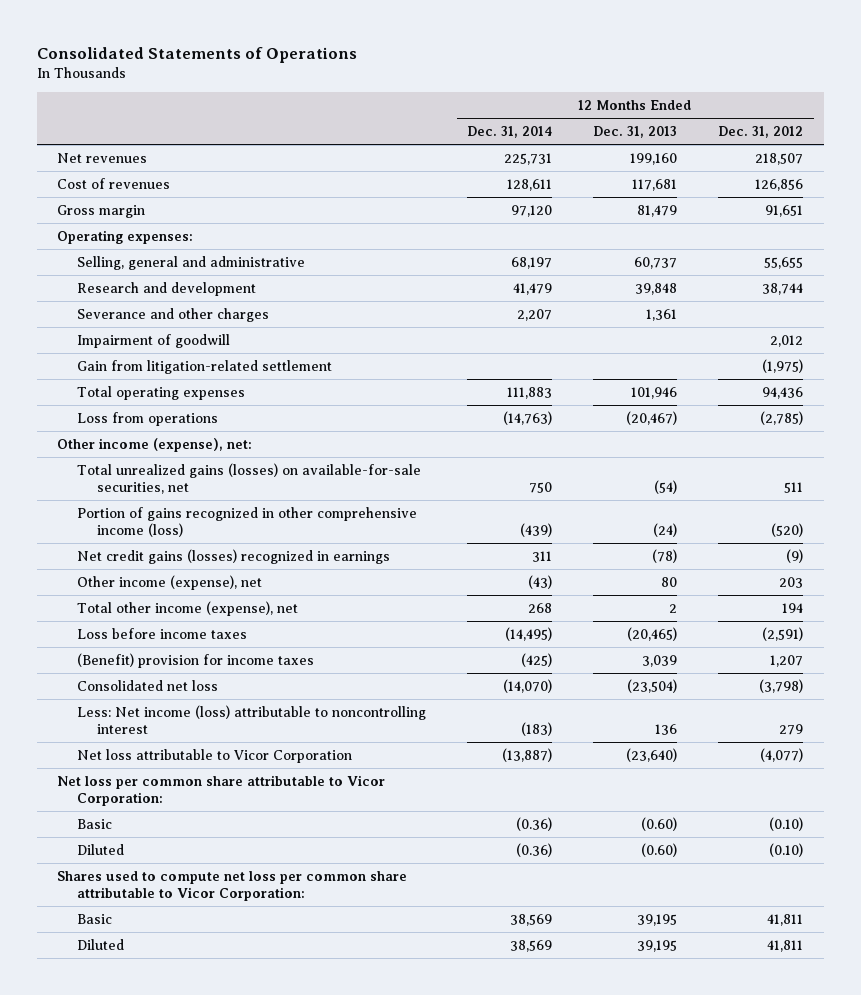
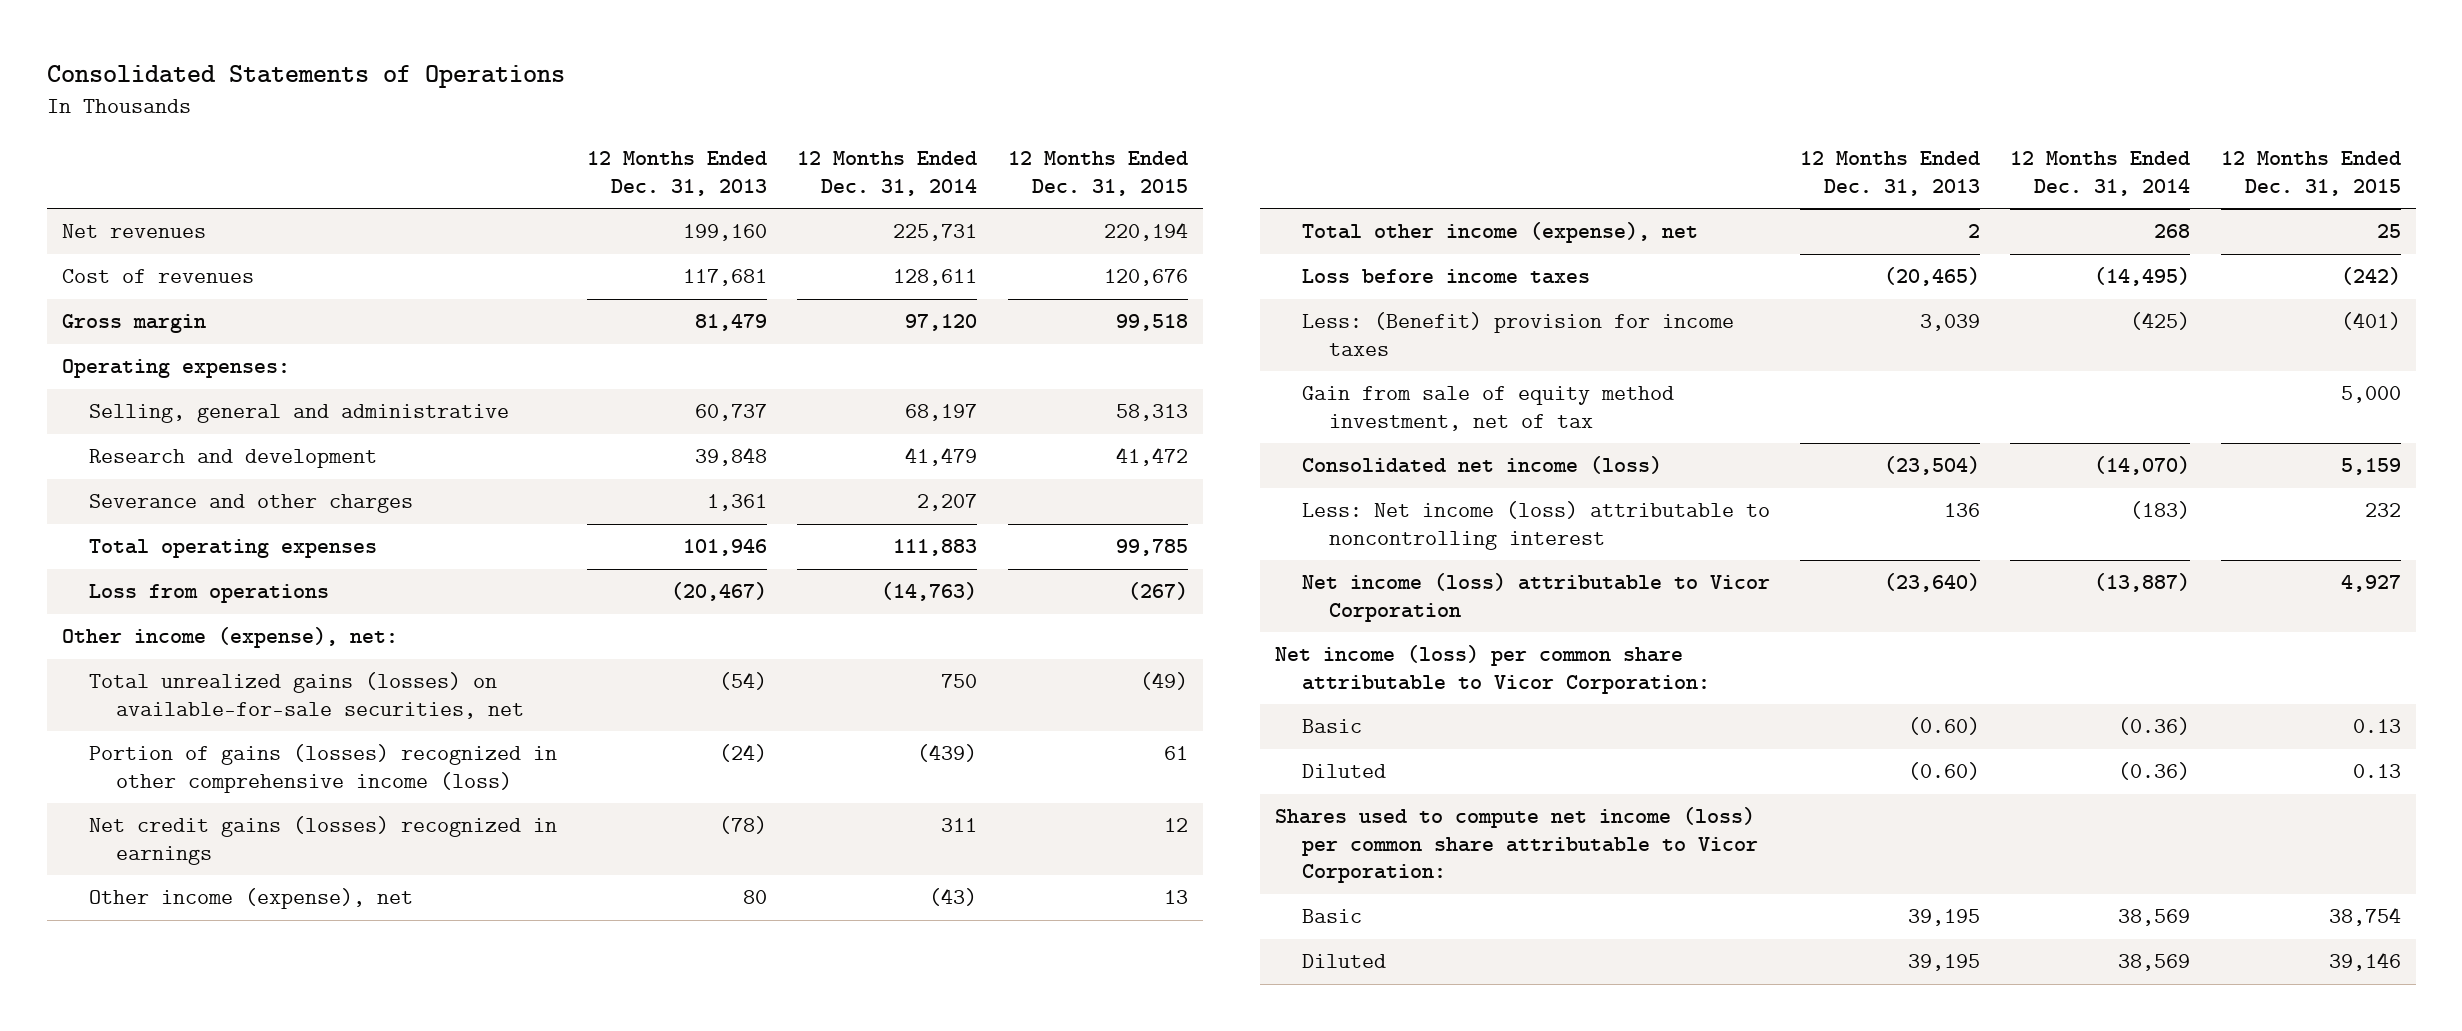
[718,126,804,139] Dec. 31, 2012 -> none
none -> [1007,151,1188,196] 12 Months Ended Dec. 31, 2015
[77,333,231,348] Impairment of goodwill -> none
[77,359,333,374] Gain from litigation-related settlement -> none
[77,506,418,537] Portion of gains recognized in other comprehensive income (loss) -> [88,744,557,793] Portion of gains (losses) recognized in other comprehensive income (loss)
[77,652,315,668] (Benefit) provision for income taxes -> [1301,312,1734,356] Less: (Benefit) provision for income taxes
none -> [1301,386,1674,431] Gain from sale of equity method investment, net of tax
[77,679,219,691] Consolidated net loss -> [1301,456,1662,475] Consolidated net income (loss)
[77,748,353,763] Net loss attributable to Vicor Corporation -> [1301,573,1770,622] Net income (loss) attributable to Vicor Corporation
[57,774,386,806] Net loss per common share attributable to Vicor Corporation: -> [1274,645,1710,694] Net income (loss) per common share attributable to Vicor Corporation:
[57,870,408,901] Shares used to compute net loss per common share attributable to Vicor Corporation: -> [1274,807,1758,884] Shares used to compute net income (loss) per common share attributable to Vicor Corporation:

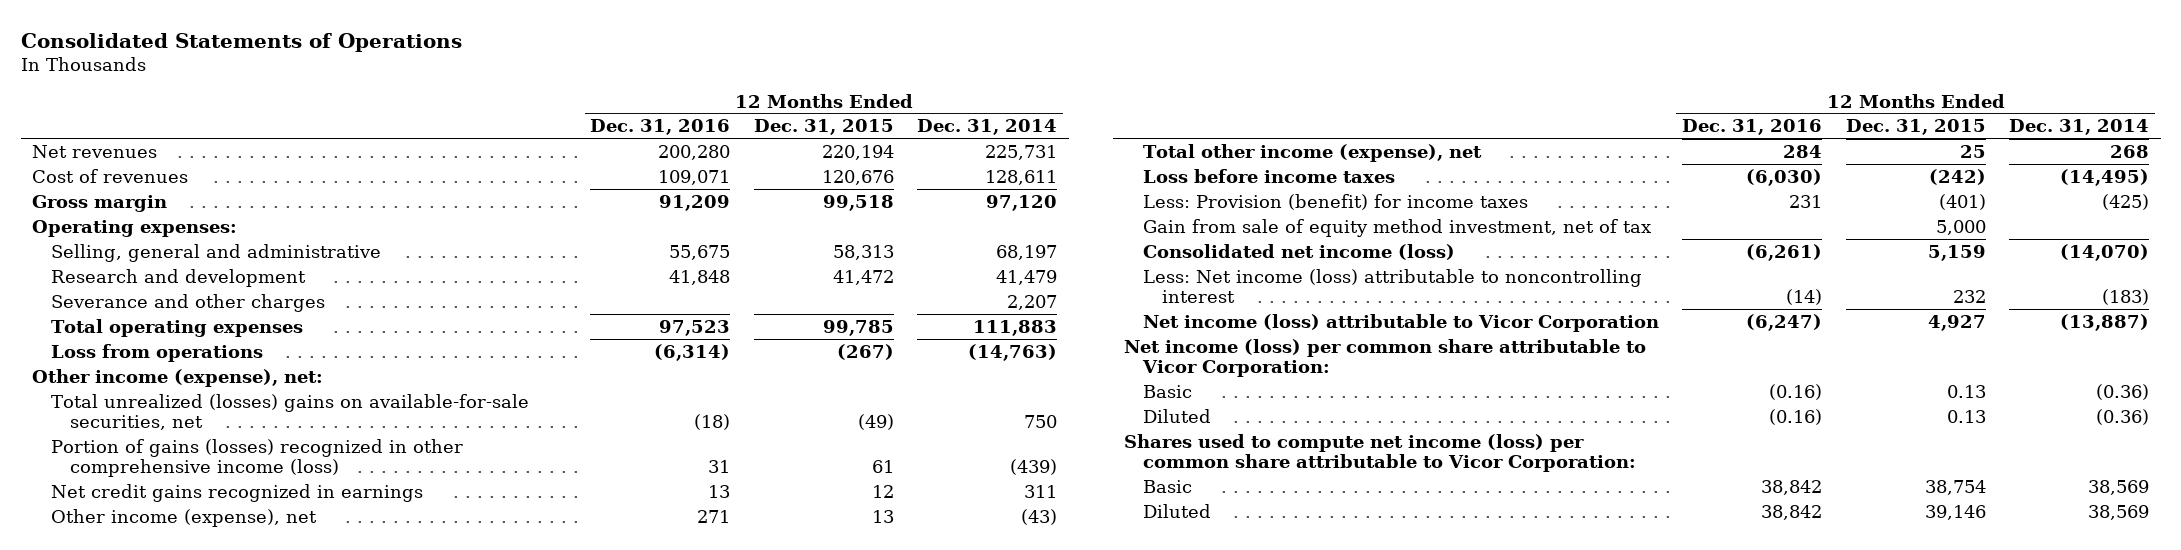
[587,151,768,196] 12 Months Ended Dec. 31, 2013 -> none
none -> [590,119,731,136] Dec. 31, 2016
[88,672,524,719] Total unrealized gains (losses) on available-for-sale securities, net -> [51,393,530,430] Total unrealized (losses) gains on available-for-sale securities, net
[88,816,557,865] Net credit gains (losses) recognized in earnings -> [51,483,424,502] Net credit gains recognized in earnings
[1301,312,1734,356] Less: (Benefit) provision for income taxes -> [1142,193,1528,210] Less: Provision (benefit) for income taxes

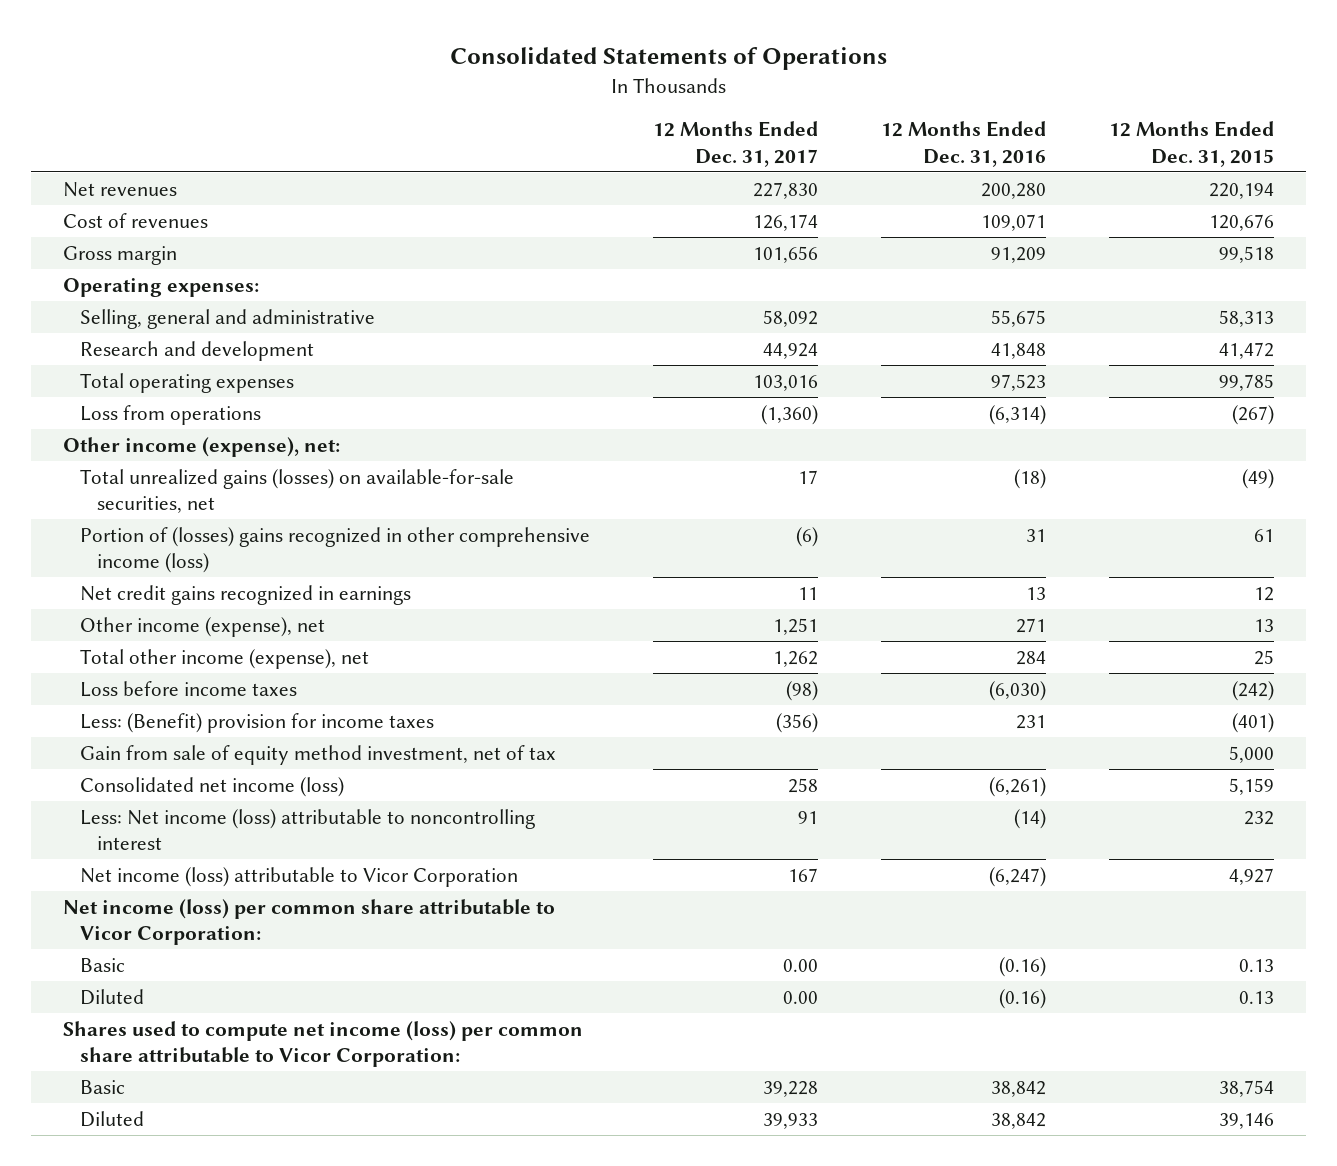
[917,119,1058,136] Dec. 31, 2014 -> none
none -> [653,121,819,167] 12 Months Ended Dec. 31, 2017
[51,293,326,312] Severance and other charges -> none
[51,393,530,430] Total unrealized (losses) gains on available-for-sale securities, net -> [80,468,515,514] Total unrealized gains (losses) on available-for-sale securities, net
[51,438,464,477] Portion of gains (losses) recognized in other comprehensive income (loss) -> [80,526,591,574] Portion of (losses) gains recognized in other comprehensive income (loss)
[1142,193,1528,210] Less: Provision (benefit) for income taxes -> [80,712,435,733] Less: (Benefit) provision for income taxes

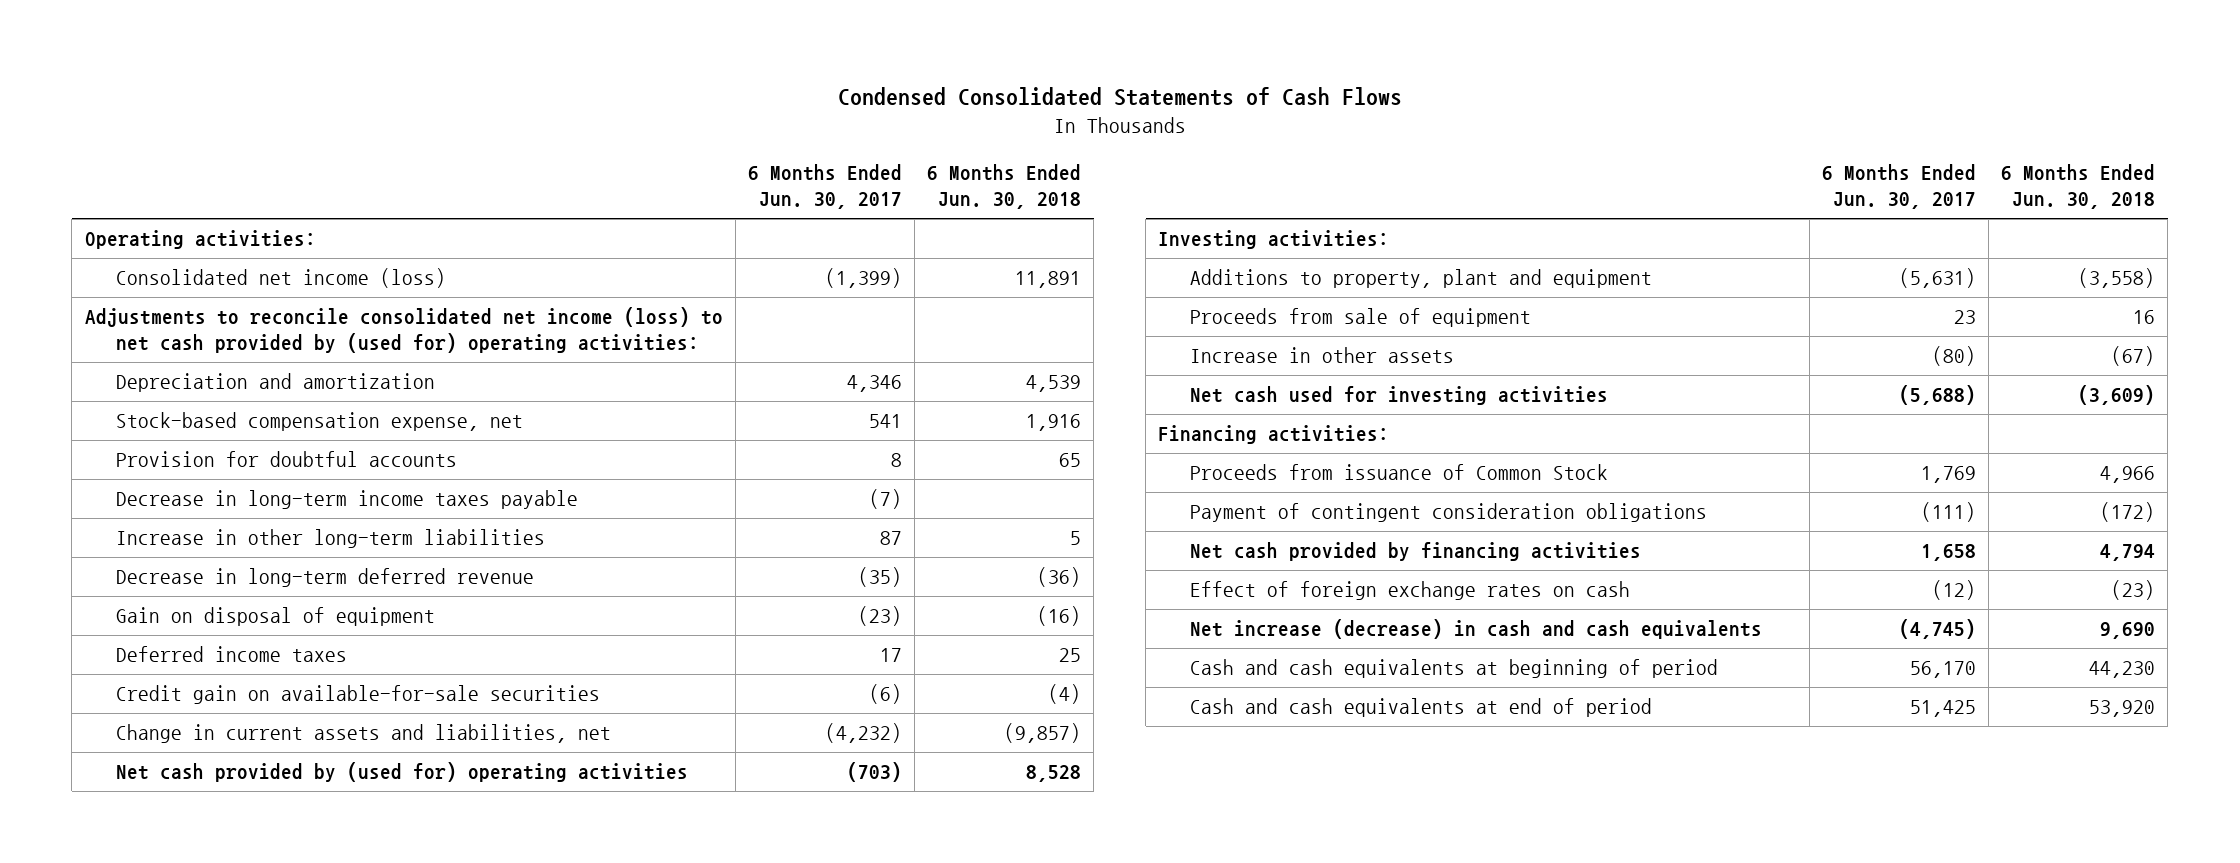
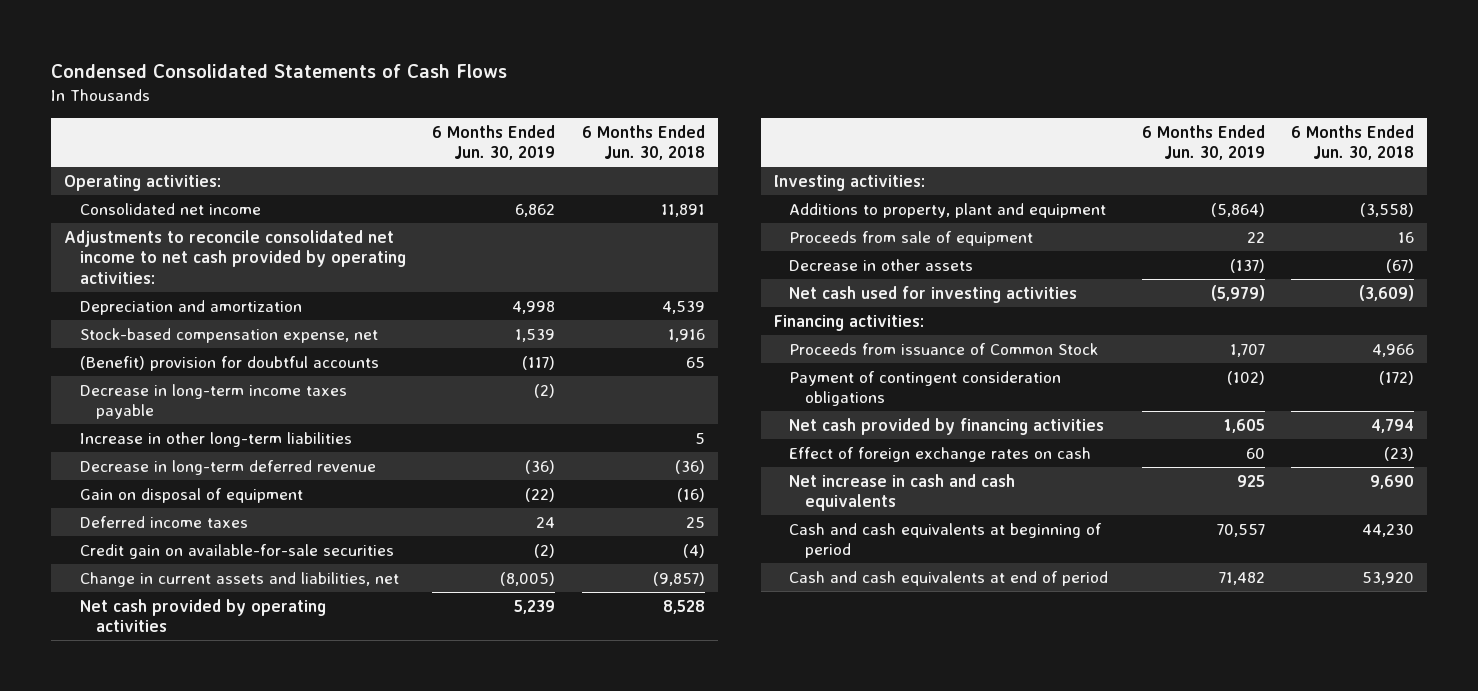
[747,164,902,210] 6 Months Ended Jun. 30, 2017 -> none
none -> [432,124,556,161] 6 Months Ended Jun. 30, 2019
[116,268,447,289] Consolidated net income (loss) -> [80,202,262,215] Consolidated net income
[84,307,723,354] Adjustments to reconcile consolidated net income (loss) to net cash provided by (used for) operating activities: -> [64,229,407,284] Adjustments to reconcile consolidated net income to net cash provided by operating activities:
[116,451,458,468] Provision for doubtful accounts -> [80,355,380,371] (Benefit) provision for doubtful accounts
[116,762,689,783] Net cash provided by (used for) operating activities -> [80,598,327,633] Net cash provided by operating activities
[1190,347,1455,364] Increase in other assets -> [789,258,974,271] Decrease in other assets
[1190,619,1763,640] Net increase (decrease) in cash and cash equivalents -> [789,473,1016,512] Net increase in cash and cash equivalents

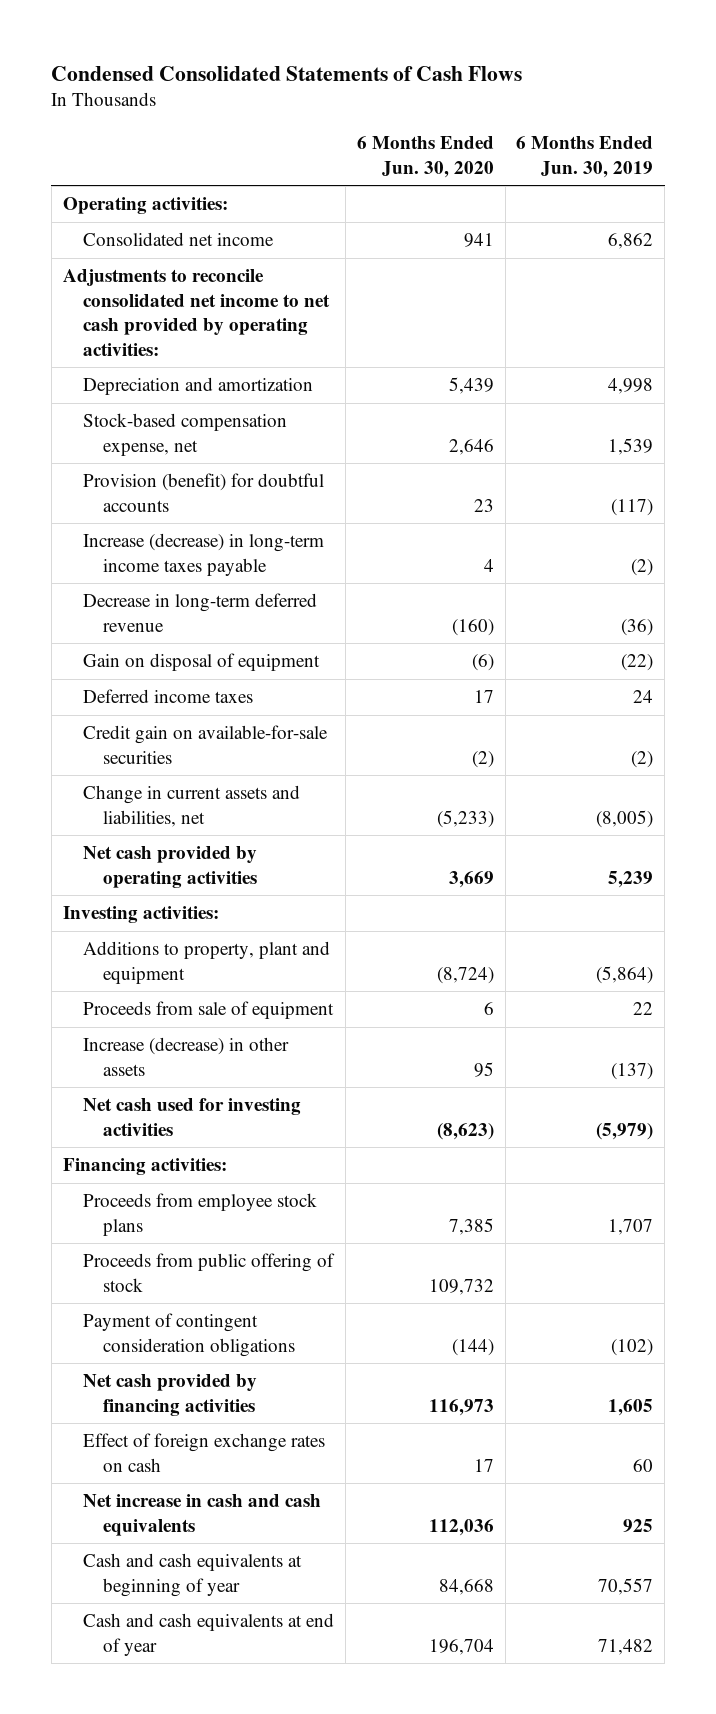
[581,124,705,161] 6 Months Ended Jun. 30, 2018 -> none
none -> [356,136,494,178] 6 Months Ended Jun. 30, 2020
[80,431,353,447] Increase in other long-term liabilities -> none
[80,355,380,371] (Benefit) provision for doubtful accounts -> [82,473,324,512] Provision (benefit) for doubtful accounts
[80,383,348,420] Decrease in long-term income taxes payable -> [82,533,324,576] Increase (decrease) in long-term income taxes payable
[789,258,974,271] Decrease in other assets -> [82,1037,289,1076] Increase (decrease) in other assets
[789,342,1099,355] Proceeds from issuance of Common Stock -> [82,1193,317,1236] Proceeds from employee stock plans
none -> [82,1253,335,1292] Proceeds from public offering of stock
[789,522,1103,559] Cash and cash equivalents at beginning of period -> [82,1553,302,1597] Cash and cash equivalents at beginning of year
[789,570,1109,586] Cash and cash equivalents at end of period -> [82,1613,334,1656] Cash and cash equivalents at end of year

